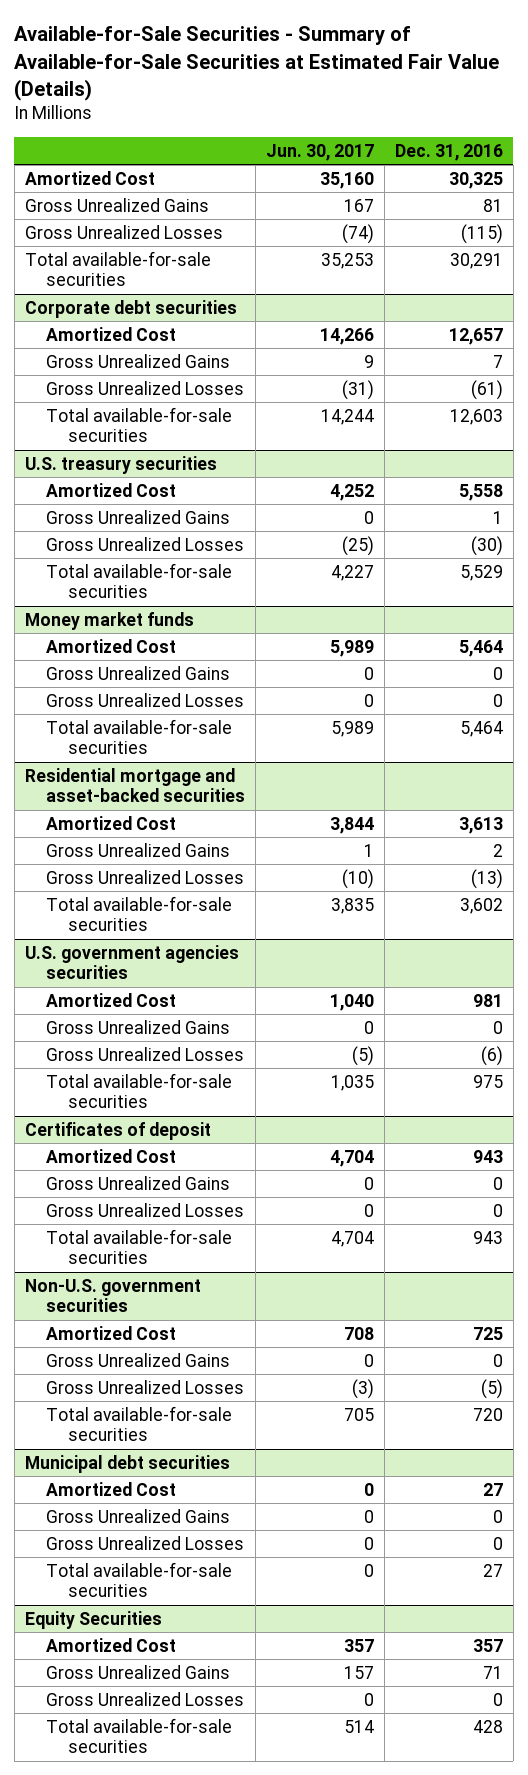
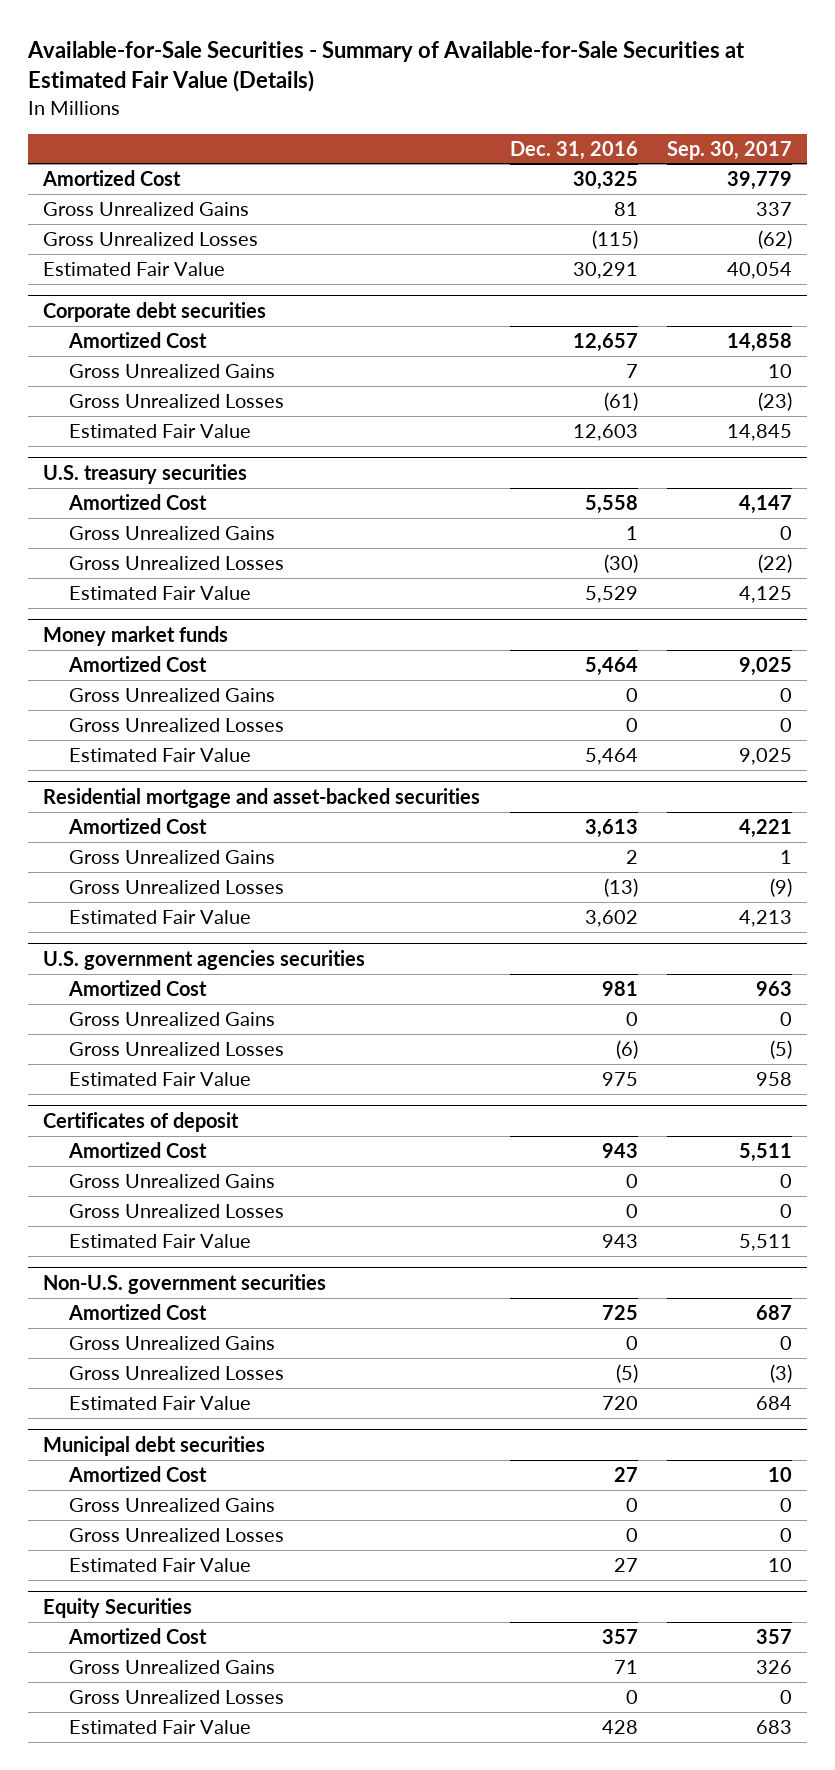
[265,143,374,161] Jun. 30, 2017 -> none
none -> [666,140,792,160] Sep. 30, 2017
[24,250,211,287] Total available-for-sale securities -> [43,261,226,276] Estimated Fair Value
[46,406,233,443] Total available-for-sale securities -> [69,423,252,438] Estimated Fair Value
[46,562,233,599] Total available-for-sale securities -> [69,585,252,600] Estimated Fair Value
[46,718,233,755] Total available-for-sale securities -> [69,747,252,762] Estimated Fair Value
[46,895,233,932] Total available-for-sale securities -> [69,909,252,924] Estimated Fair Value
[46,1072,233,1109] Total available-for-sale securities -> [69,1071,252,1086] Estimated Fair Value
[46,1228,233,1265] Total available-for-sale securities -> [69,1233,252,1248] Estimated Fair Value
[46,1405,233,1442] Total available-for-sale securities -> [69,1395,252,1410] Estimated Fair Value
[46,1561,233,1598] Total available-for-sale securities -> [69,1557,252,1572] Estimated Fair Value
[46,1717,233,1754] Total available-for-sale securities -> [69,1719,252,1734] Estimated Fair Value

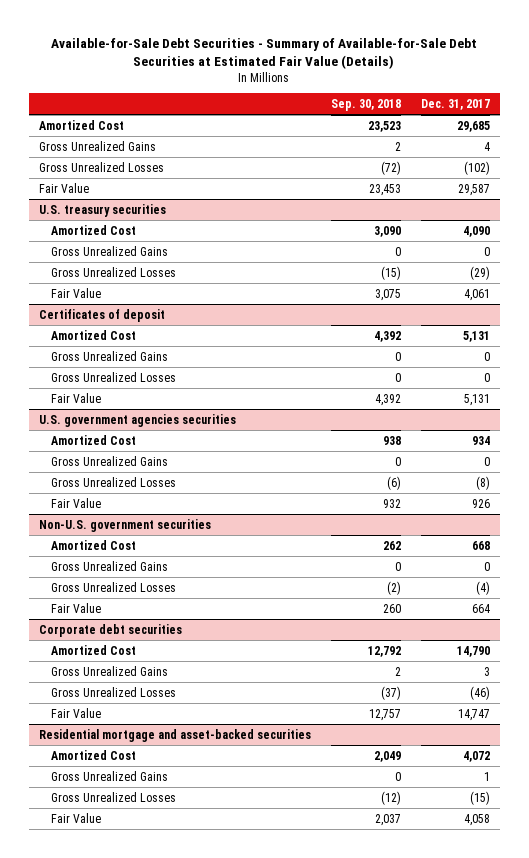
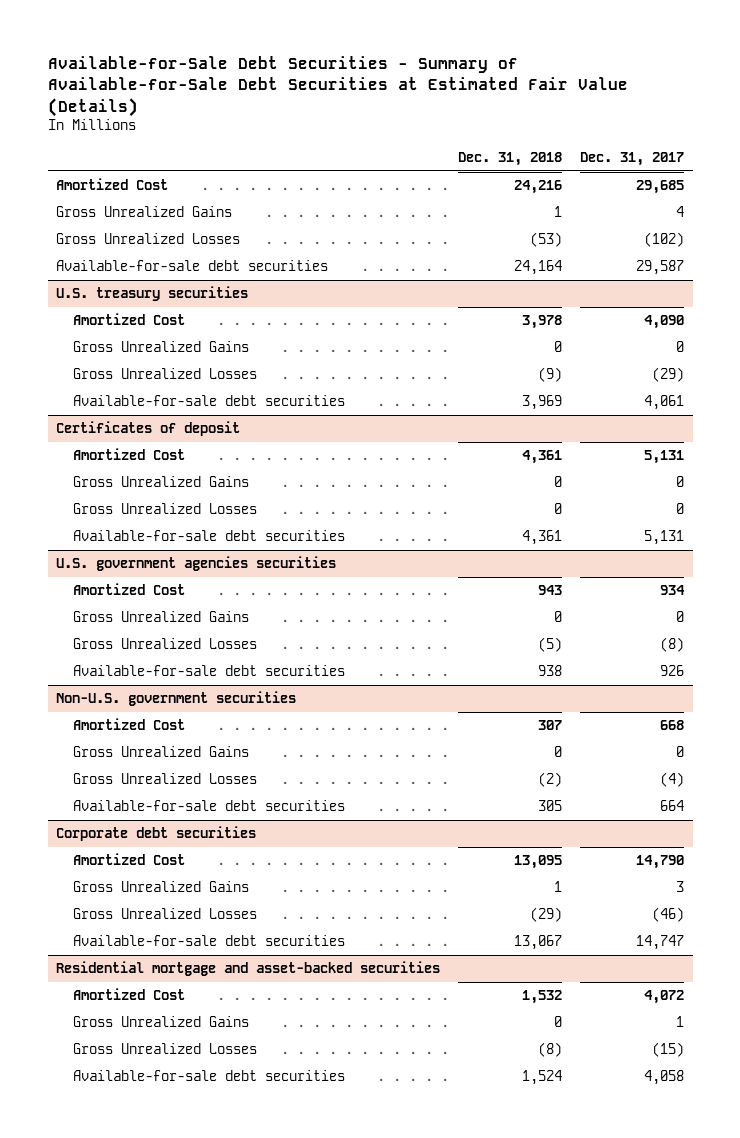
[330,99,401,112] Sep. 30, 2018 -> none
none -> [458,152,563,167] Dec. 31, 2018
[39,182,90,193] Fair Value -> [56,260,329,272] Available-for-sale debt securities
[51,287,102,298] Fair Value -> [73,395,346,407] Available-for-sale debt securities
[51,392,102,403] Fair Value -> [73,530,346,542] Available-for-sale debt securities
[51,497,102,508] Fair Value -> [73,665,346,677] Available-for-sale debt securities
[51,602,102,613] Fair Value -> [73,800,346,812] Available-for-sale debt securities
[51,707,102,718] Fair Value -> [73,935,346,947] Available-for-sale debt securities
[51,812,102,823] Fair Value -> [73,1070,346,1082] Available-for-sale debt securities

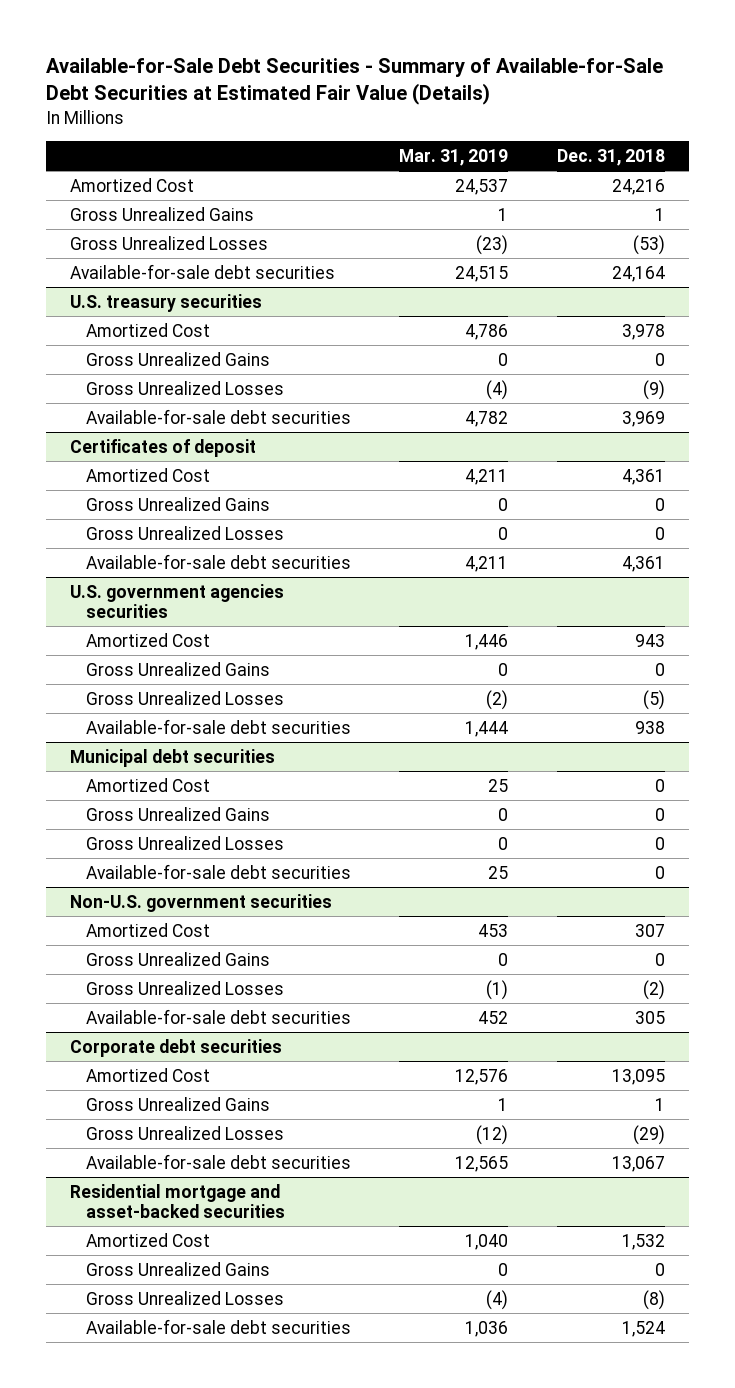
[579,152,684,167] Dec. 31, 2017 -> none
none -> [399,148,509,166] Mar. 31, 2019
none -> [70,748,276,767] Municipal debt securities
none -> [85,777,210,792] Amortized Cost
none -> [85,806,270,821] Gross Unrealized Gains
none -> [85,835,284,850] Gross Unrealized Losses
none -> [85,863,351,879] Available-for-sale debt securities

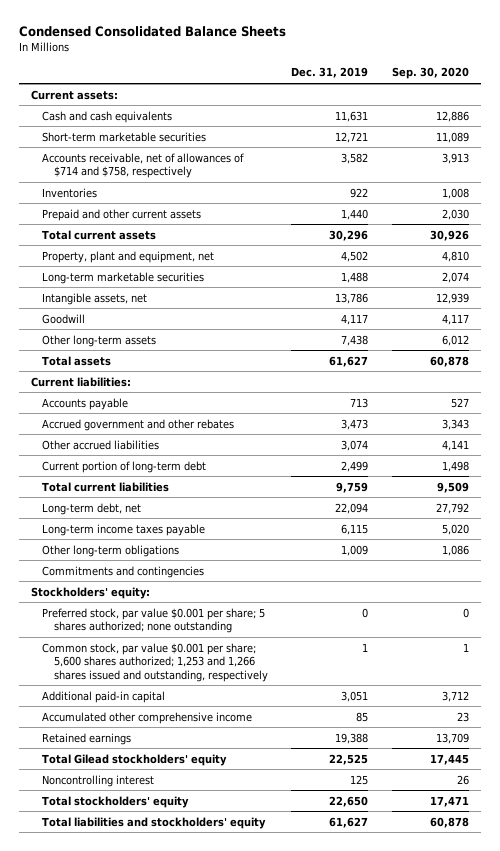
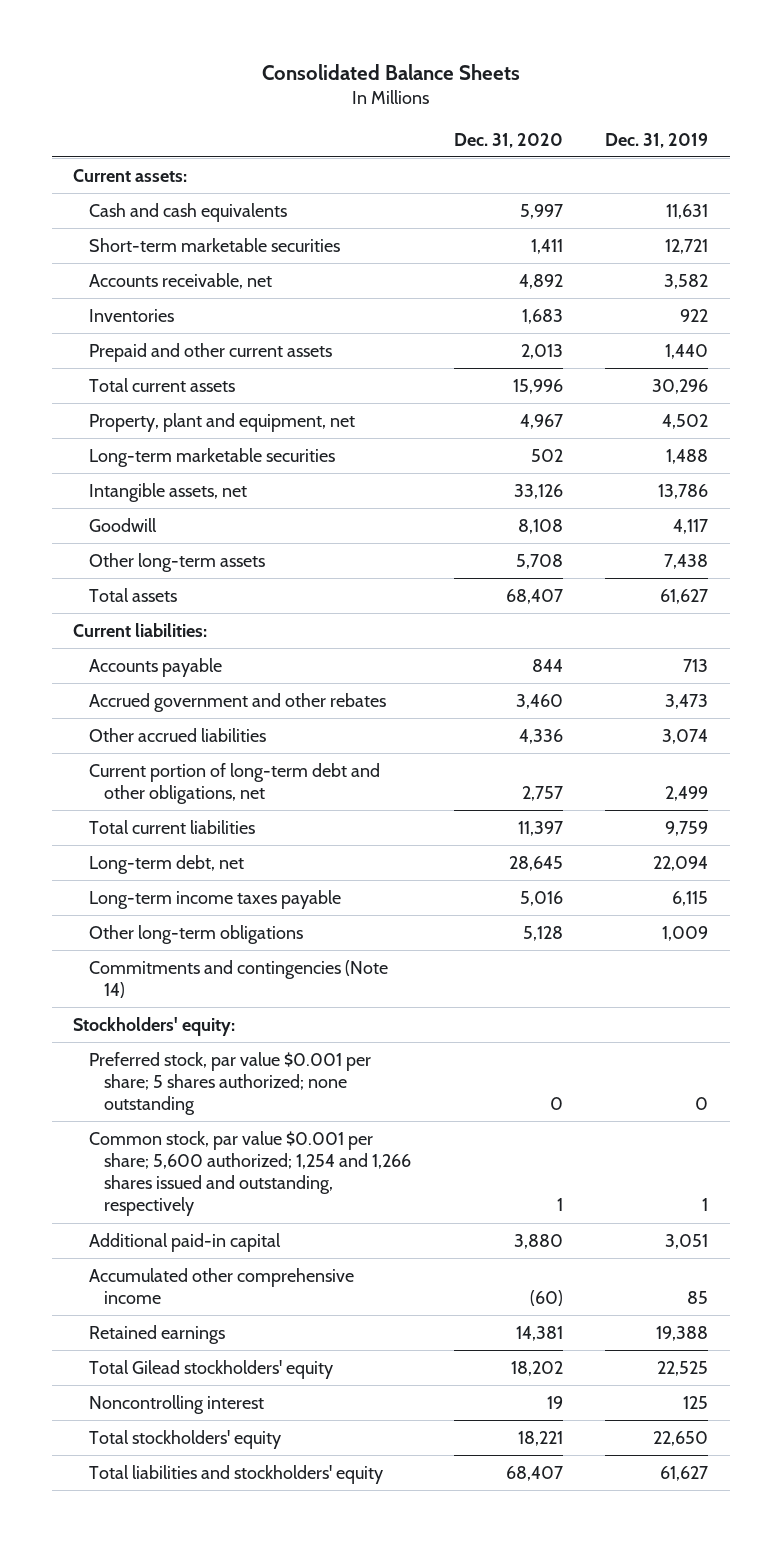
[19,26,287,38] Condensed Consolidated Balance Sheets -> [261,63,520,80] Consolidated Balance Sheets
[391,67,469,80] Sep. 30, 2020 -> none
none -> [453,132,563,148] Dec. 31, 2020
[42,152,245,179] Accounts receivable, net of allowances of $714 and $758, respectively -> [88,272,272,289] Accounts receivable, net
[42,460,207,473] Current portion of long-term debt -> [88,762,380,804] Current portion of long-term debt and other obligations, net
[42,565,205,578] Commitments and contingencies -> [88,959,388,998] Commitments and contingencies (Note 14)
[42,642,268,682] Common stock, par value $0.001 per share; 5,600 shares authorized; 1,253 and 1,266 shares issued and outstanding, respectively -> [88,1130,412,1217] Common stock, par value $0.001 per share; 5,600 authorized; 1,254 and 1,266 shares issued and outstanding, respectively

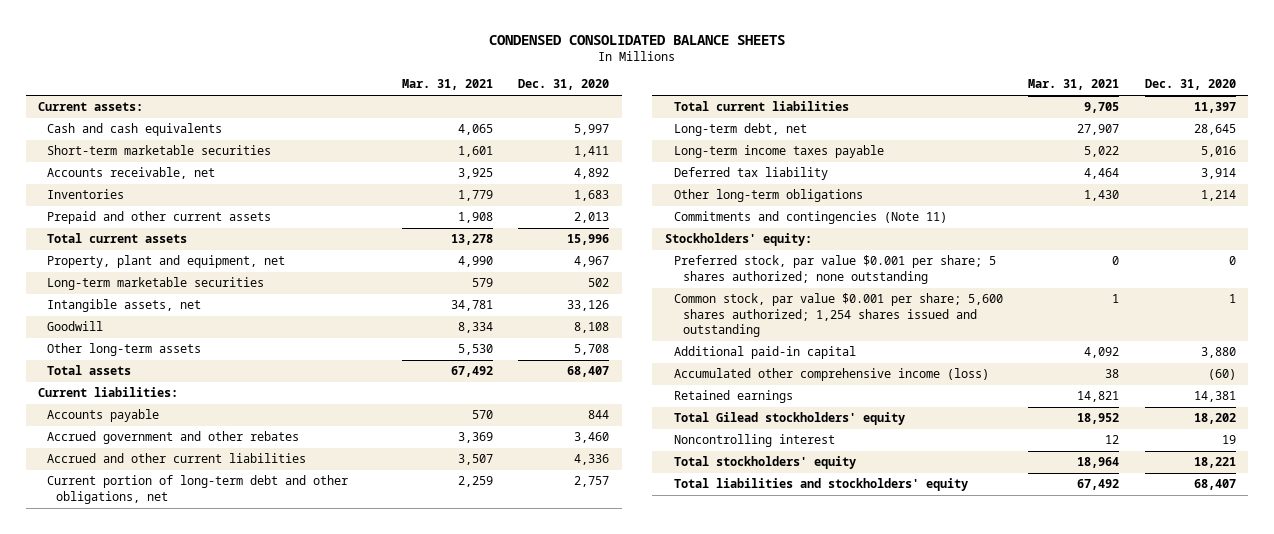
[261,63,520,80] Consolidated Balance Sheets -> [489,34,786,45] CONDENSED CONSOLIDATED BALANCE SHEETS
[605,132,709,148] Dec. 31, 2019 -> none
none -> [401,79,493,91] Mar. 31, 2021
[88,727,266,742] Other accrued liabilities -> [47,453,307,464] Accrued and other current liabilities
none -> [673,167,828,181] Deferred tax liability
[522,925,563,941] 5,128 -> [1200,190,1236,202] 1,214
[88,959,388,998] Commitments and contingencies (Note 14) -> [673,211,947,225] Commitments and contingencies (Note 11)
[88,1130,412,1217] Common stock, par value $0.001 per share; 5,600 authorized; 1,254 and 1,266 shares issued and outstanding, respectively -> [673,293,1003,338] Common stock, par value $0.001 per share; 5,600 shares authorized; 1,254 shares issued and outstanding
[88,1267,354,1304] Accumulated other comprehensive income -> [673,368,989,382] Accumulated other comprehensive income (loss)

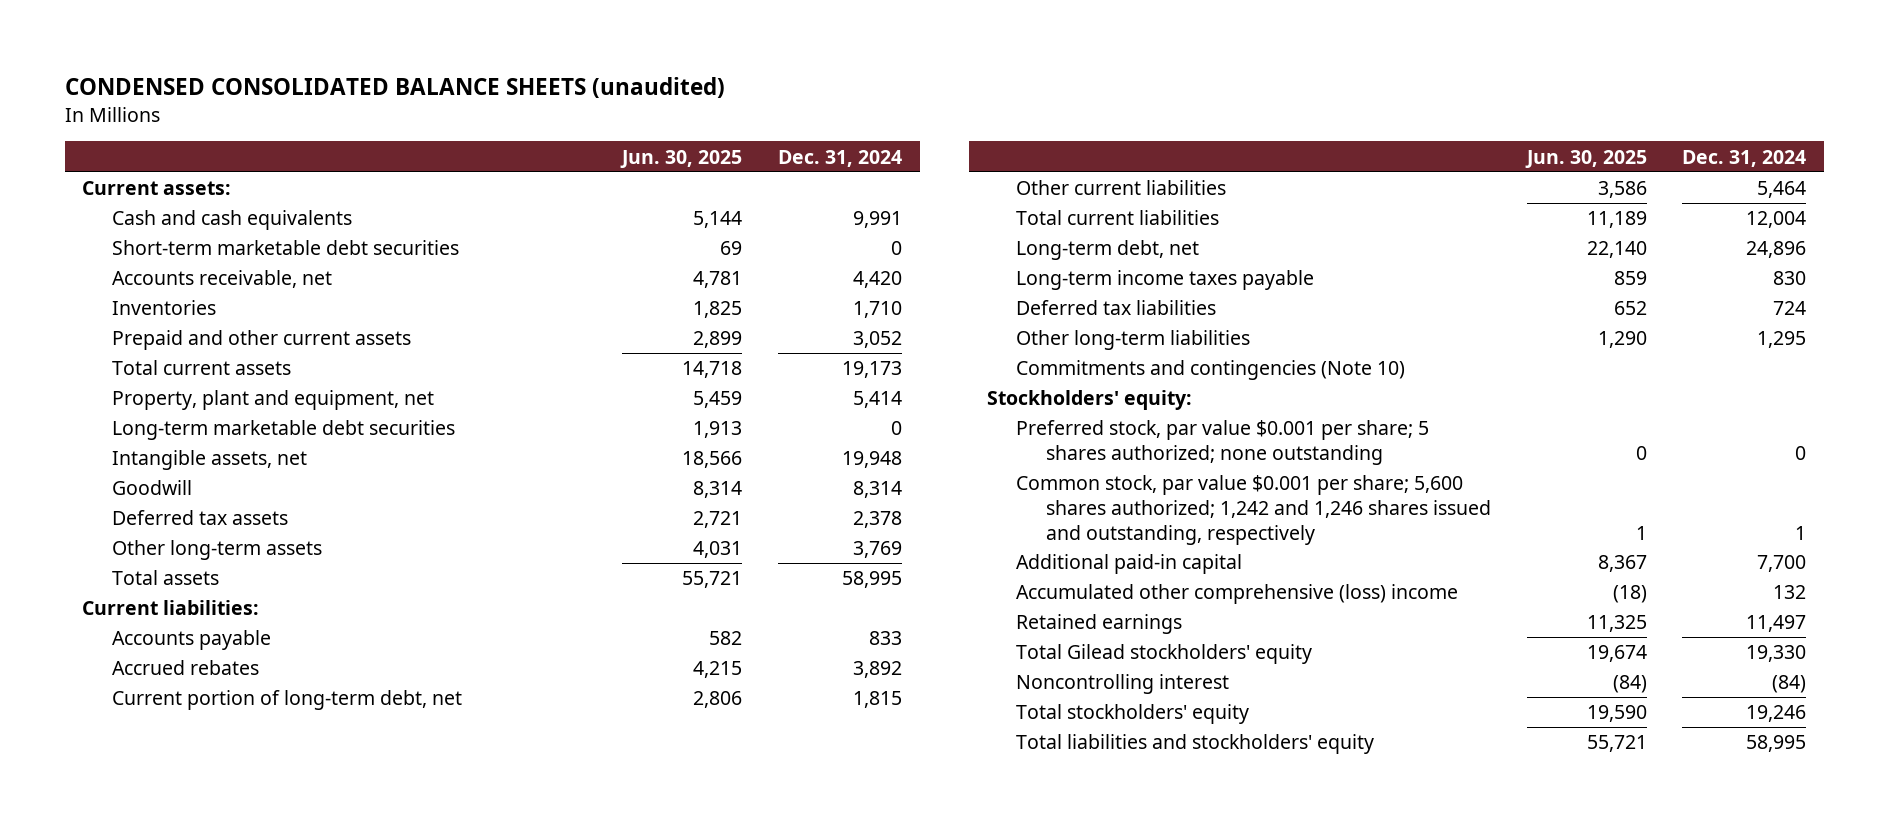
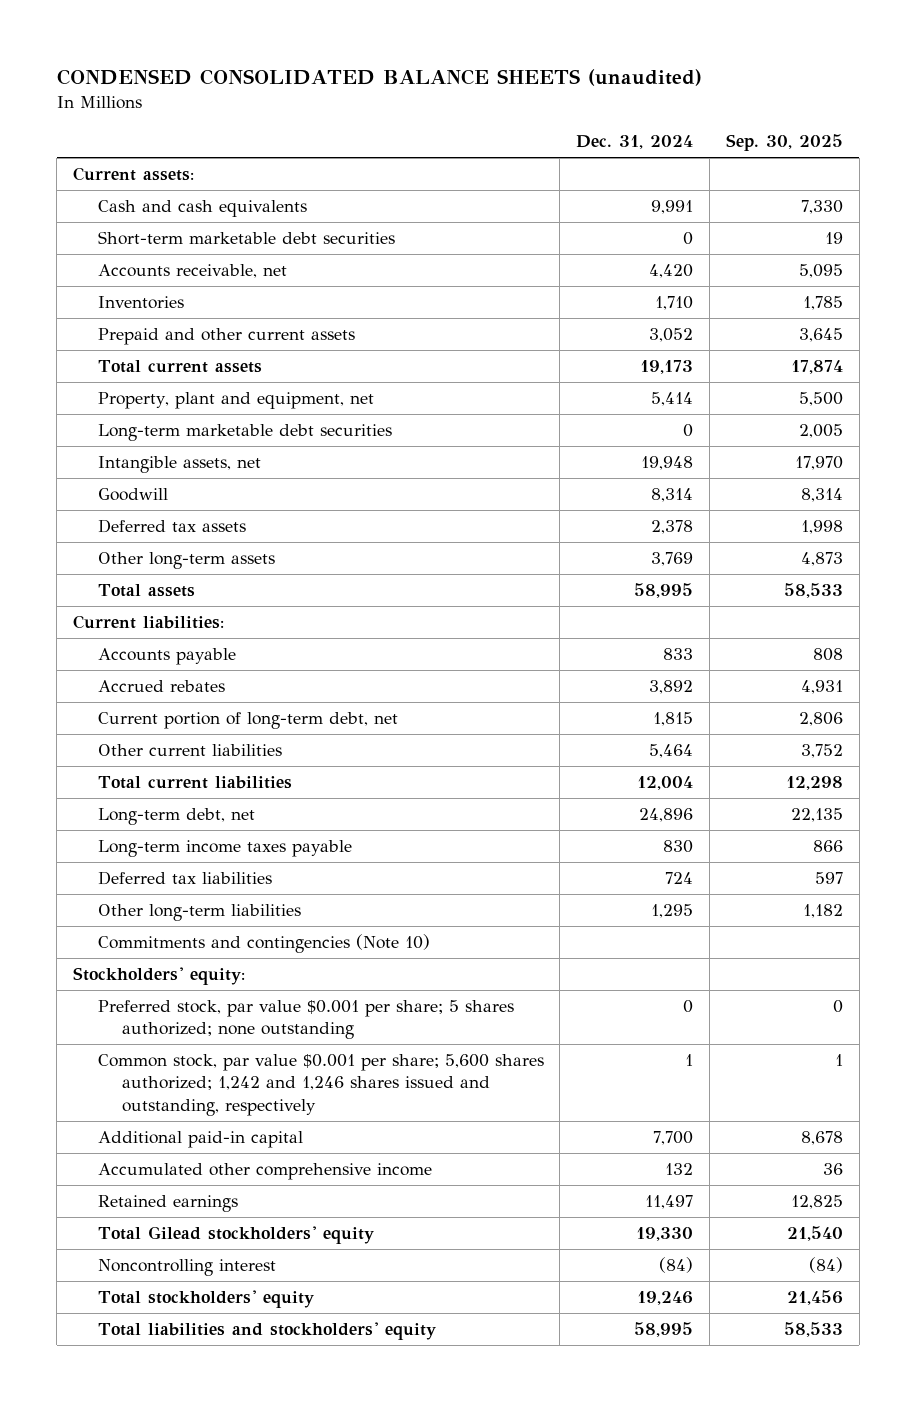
[620,149,743,168] Jun. 30, 2025 -> none
none -> [726,134,844,152] Sep. 30, 2025
[1016,584,1459,605] Accumulated other comprehensive (loss) income -> [97,1163,432,1181] Accumulated other comprehensive income

